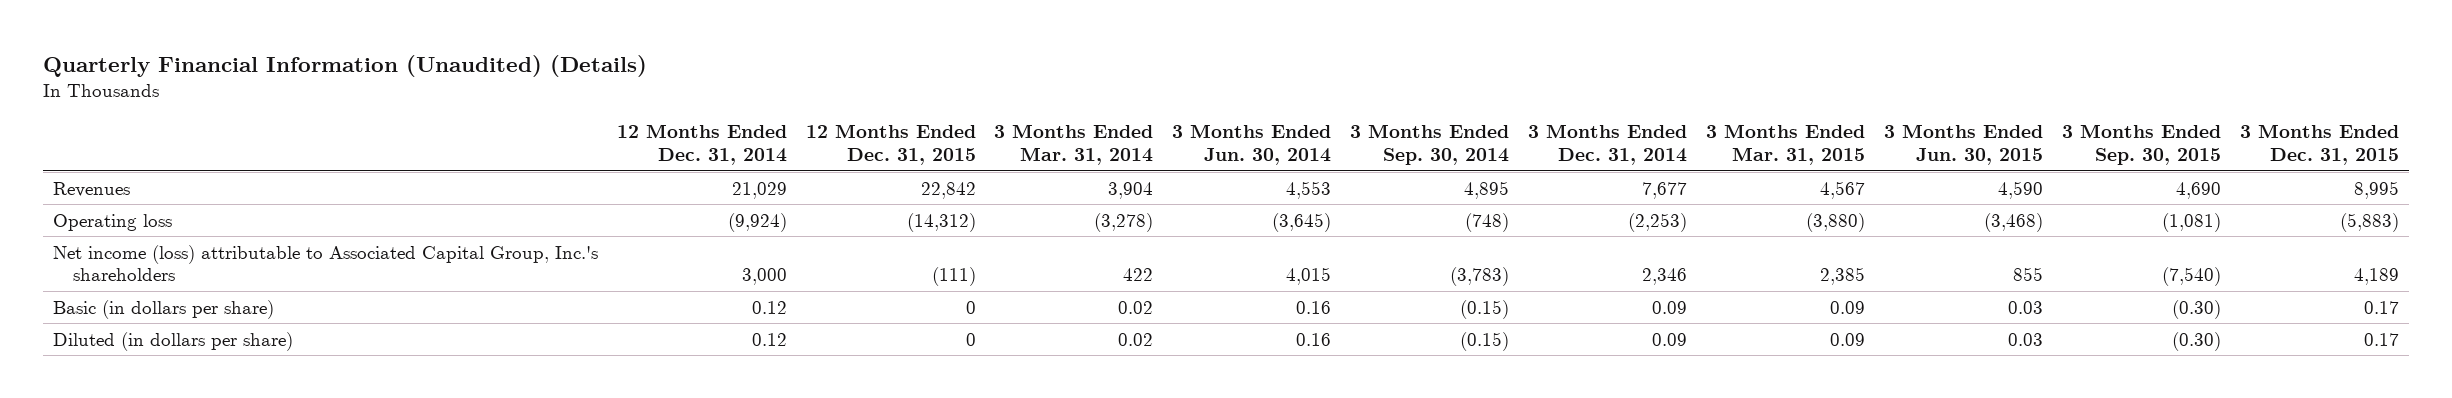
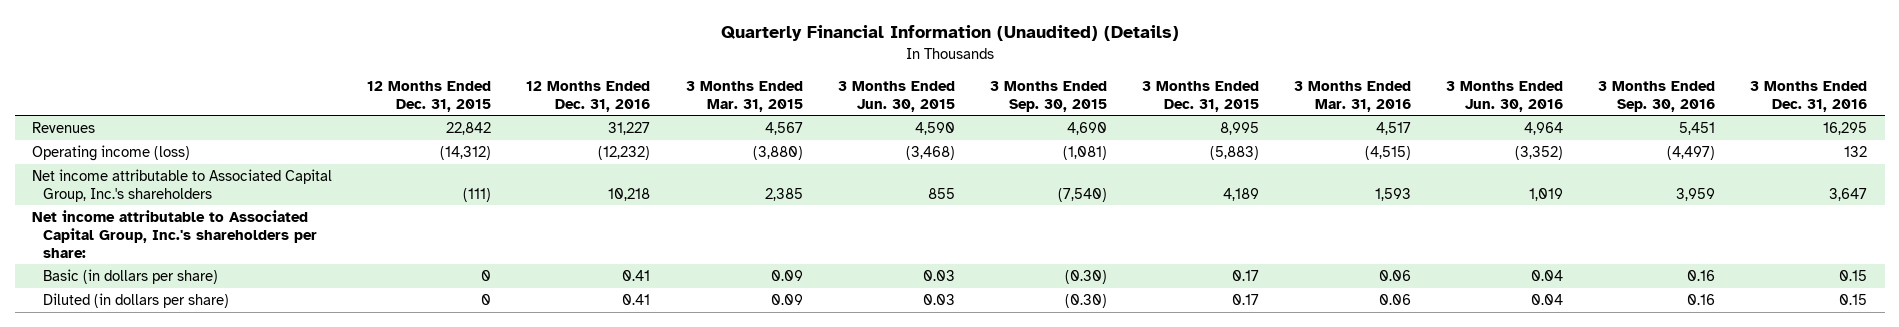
[616,124,787,166] 12 Months Ended Dec. 31, 2014 -> none
[994,124,1154,166] 3 Months Ended Mar. 31, 2014 -> none
[1172,124,1332,166] 3 Months Ended Jun. 30, 2014 -> none
[1350,124,1510,166] 3 Months Ended Sep. 30, 2014 -> none
[1528,124,1688,166] 3 Months Ended Dec. 31, 2014 -> none
none -> [526,80,651,112] 12 Months Ended Dec. 31, 2016
none -> [1293,80,1411,112] 3 Months Ended Mar. 31, 2016
none -> [1445,80,1563,112] 3 Months Ended Jun. 30, 2016
none -> [1598,80,1716,112] 3 Months Ended Sep. 30, 2016
none -> [1750,80,1868,112] 3 Months Ended Dec. 31, 2016
[52,213,172,231] Operating loss -> [32,144,191,161] Operating income (loss)
[52,244,598,282] Net income (loss) attributable to Associated Capital Group, Inc.'s shareholders -> [32,168,333,202] Net income attributable to Associated Capital Group, Inc.'s shareholders
none -> [32,209,318,258] Net income attributable to Associated Capital Group, Inc.'s shareholders per share:

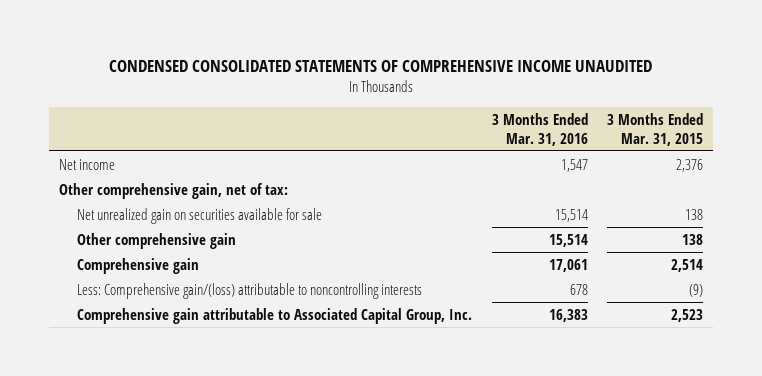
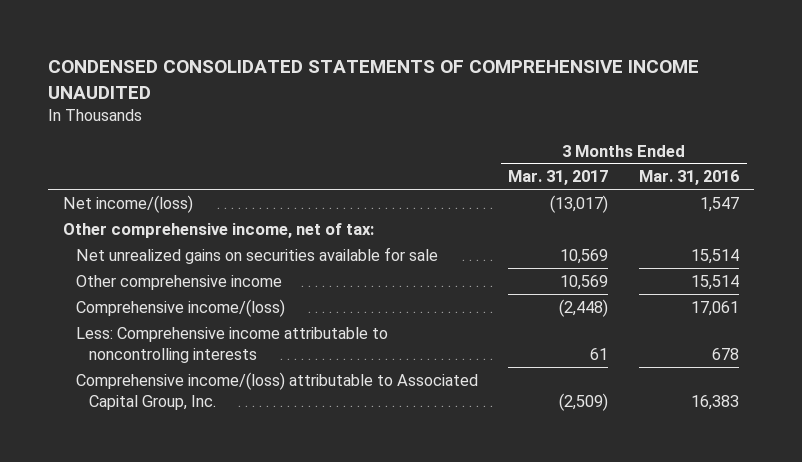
[607,113,704,146] 3 Months Ended Mar. 31, 2015 -> none
none -> [508,170,609,186] Mar. 31, 2017
[58,158,115,170] Net income -> [63,194,194,213] Net income/(loss)
[58,182,288,199] Other comprehensive gain, net of tax: -> [63,222,375,238] Other comprehensive income, net of tax:
[77,207,323,224] Net unrealized gain on securities available for sale -> [75,246,438,264] Net unrealized gains on securities available for sale
[77,232,237,249] Other comprehensive gain -> [75,274,282,290] Other comprehensive income
[77,257,200,274] Comprehensive gain -> [75,298,285,317] Comprehensive income/(loss)
[77,282,423,299] Less: Comprehensive gain/(loss) attributable to noncontrolling interests -> [75,326,388,363] Less: Comprehensive income attributable to noncontrolling interests
[77,307,473,324] Comprehensive gain attributable to Associated Capital Group, Inc. -> [75,371,478,410] Comprehensive income/(loss) attributable to Associated Capital Group, Inc.

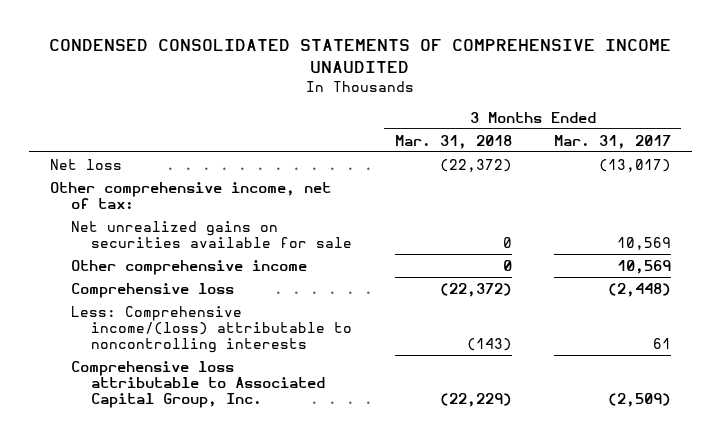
[639,170,740,186] Mar. 31, 2016 -> none
none -> [394,134,512,149] Mar. 31, 2018
[63,194,194,213] Net income/(loss) -> [50,158,123,170] Net loss
[75,298,285,317] Comprehensive income/(loss) -> [70,282,234,298] Comprehensive loss
[75,326,388,363] Less: Comprehensive income attributable to noncontrolling interests -> [70,305,353,354] Less: Comprehensive income/(loss) attributable to noncontrolling interests
[75,371,478,410] Comprehensive income/(loss) attributable to Associated Capital Group, Inc. -> [70,360,326,409] Comprehensive loss attributable to Associated Capital Group, Inc.

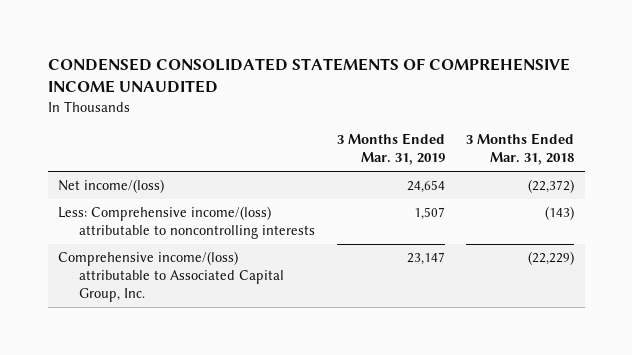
[553,134,671,149] Mar. 31, 2017 -> none
none -> [336,133,445,166] 3 Months Ended Mar. 31, 2019
[50,181,332,210] Other comprehensive income, net of tax: -> none
[70,220,353,249] Net unrealized gains on securities available for sale -> none
[70,259,307,275] Other comprehensive income -> none
[70,282,234,298] Comprehensive loss -> none
[50,158,123,170] Net loss -> [58,179,165,194] Net income/(loss)
[70,360,326,409] Comprehensive loss attributable to Associated Capital Group, Inc. -> [58,251,285,302] Comprehensive income/(loss) attributable to Associated Capital Group, Inc.

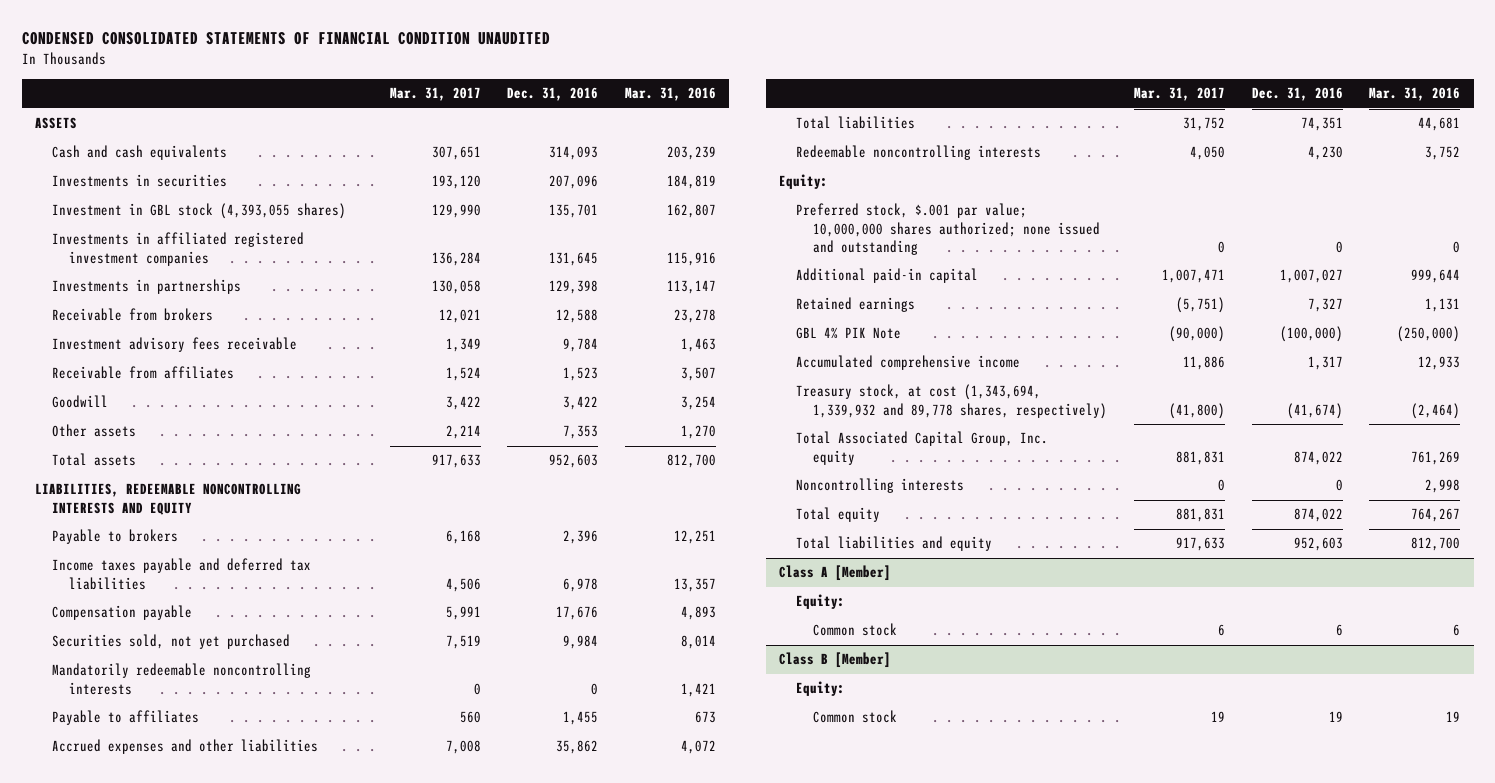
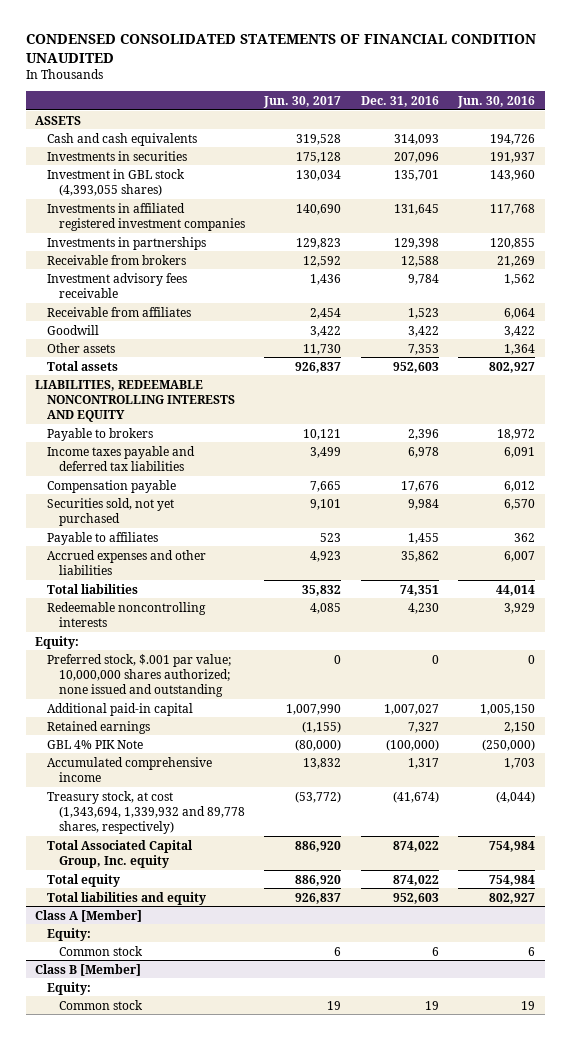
[389,87,481,102] Mar. 31, 2017 -> none
[624,87,716,102] Mar. 31, 2016 -> none
none -> [263,95,342,108] Jun. 30, 2017
none -> [457,95,536,108] Jun. 30, 2016
[51,663,311,695] Mandatorily redeemable noncontrolling interests -> none
[796,478,965,494] Noncontrolling interests -> none

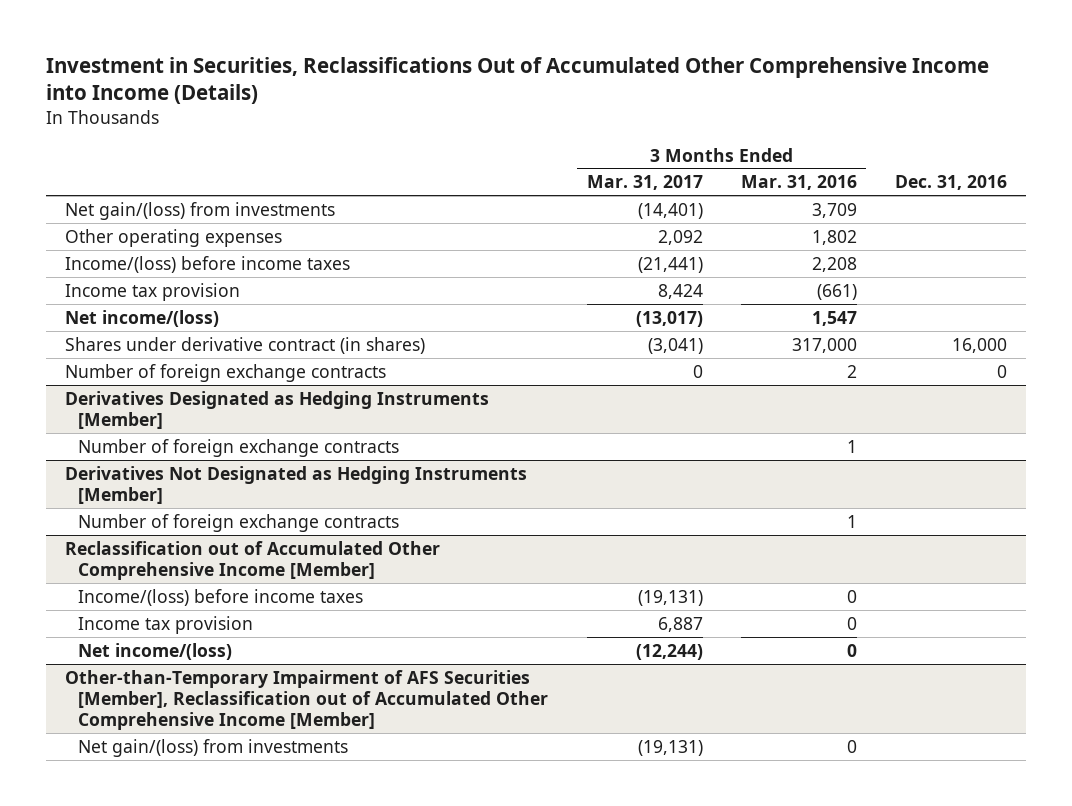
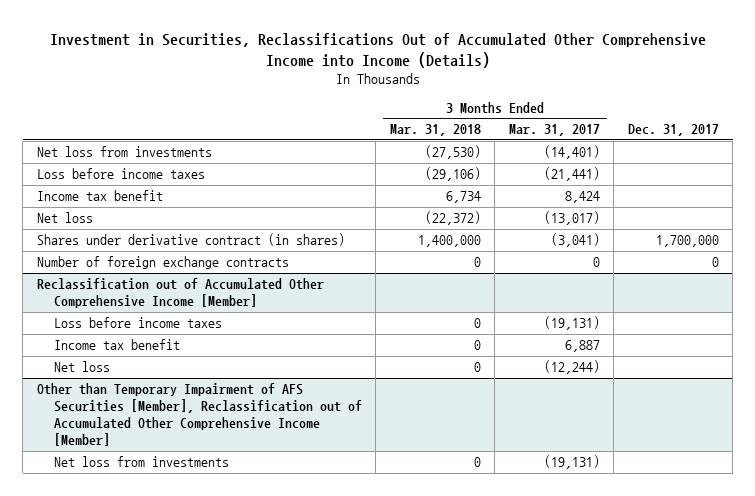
[740,175,857,191] Mar. 31, 2016 -> none
[895,175,1008,191] Dec. 31, 2016 -> none
none -> [389,124,481,137] Mar. 31, 2018
none -> [627,124,719,137] Dec. 31, 2017
[64,228,282,247] Other operating expenses -> none
[64,201,335,220] Net gain/(loss) from investments -> [36,146,212,158] Net loss from investments
[64,255,350,273] Income/(loss) before income taxes -> [36,168,205,180] Loss before income taxes
[64,282,240,301] Income tax provision -> [36,190,163,202] Income tax benefit
[64,309,219,327] Net income/(loss) -> [36,212,93,224] Net loss
[64,390,489,429] Derivatives Designated as Hedging Instruments [Member] -> none
[78,438,400,457] Number of foreign exchange contracts -> none
[64,465,527,504] Derivatives Not Designated as Hedging Instruments [Member] -> none
[78,513,400,532] Number of foreign exchange contracts -> none
[78,588,364,606] Income/(loss) before income taxes -> [53,317,222,329] Loss before income taxes
[78,615,254,634] Income tax provision -> [53,339,180,351] Income tax benefit
[78,642,233,660] Net income/(loss) -> [53,361,110,373] Net loss
[64,669,549,730] Other-than-Temporary Impairment of AFS Securities [Member], Reclassification out of Accumulated Other Comprehensive Income [Member] -> [36,383,362,447] Other than Temporary Impairment of AFS Securities [Member], Reclassification out of Accumulated Other Comprehensive Income [Member]
[78,738,349,757] Net gain/(loss) from investments -> [53,456,229,468] Net loss from investments

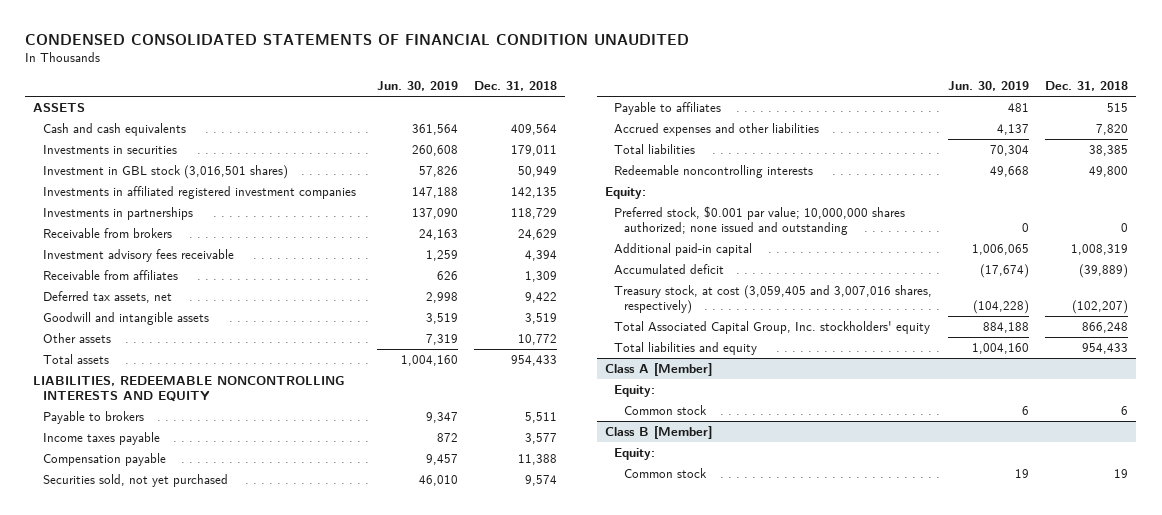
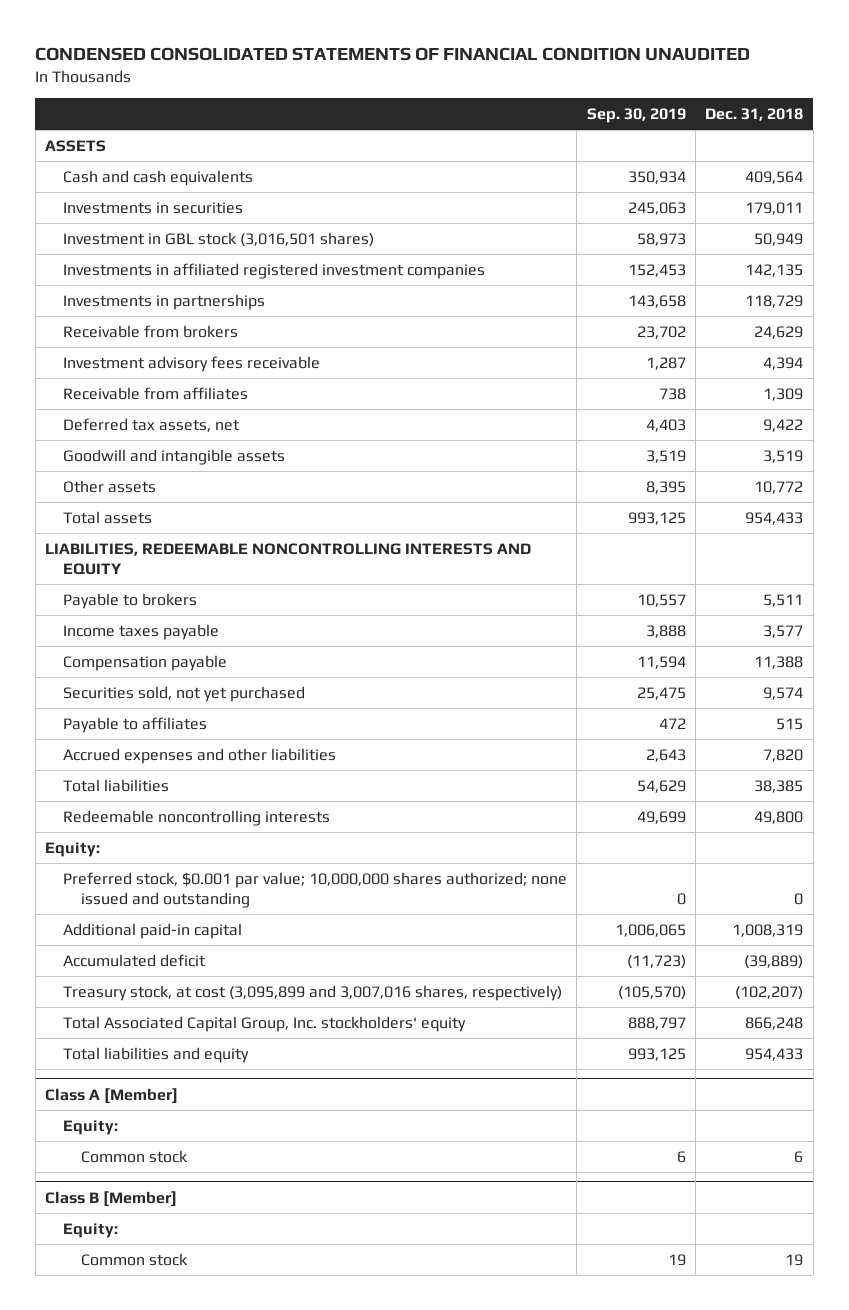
[376,81,458,92] Jun. 30, 2019 -> none
none -> [586,107,686,123] Sep. 30, 2019
[614,284,933,315] Treasury stock, at cost (3,059,405 and 3,007,016 shares, respectively) -> [62,984,562,1001] Treasury stock, at cost (3,095,899 and 3,007,016 shares, respectively)

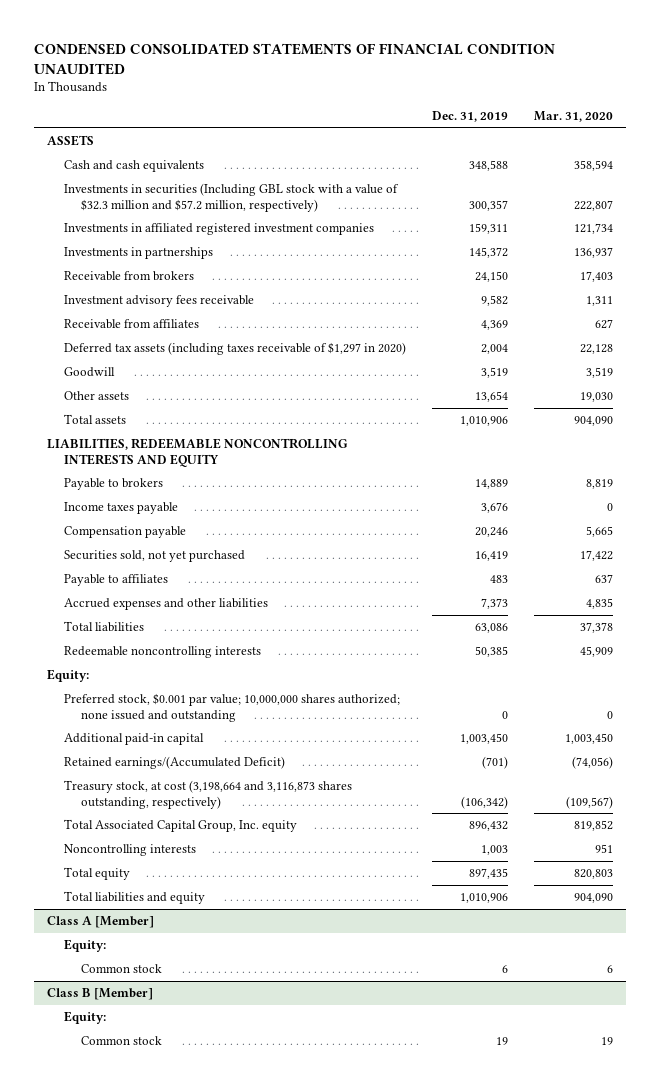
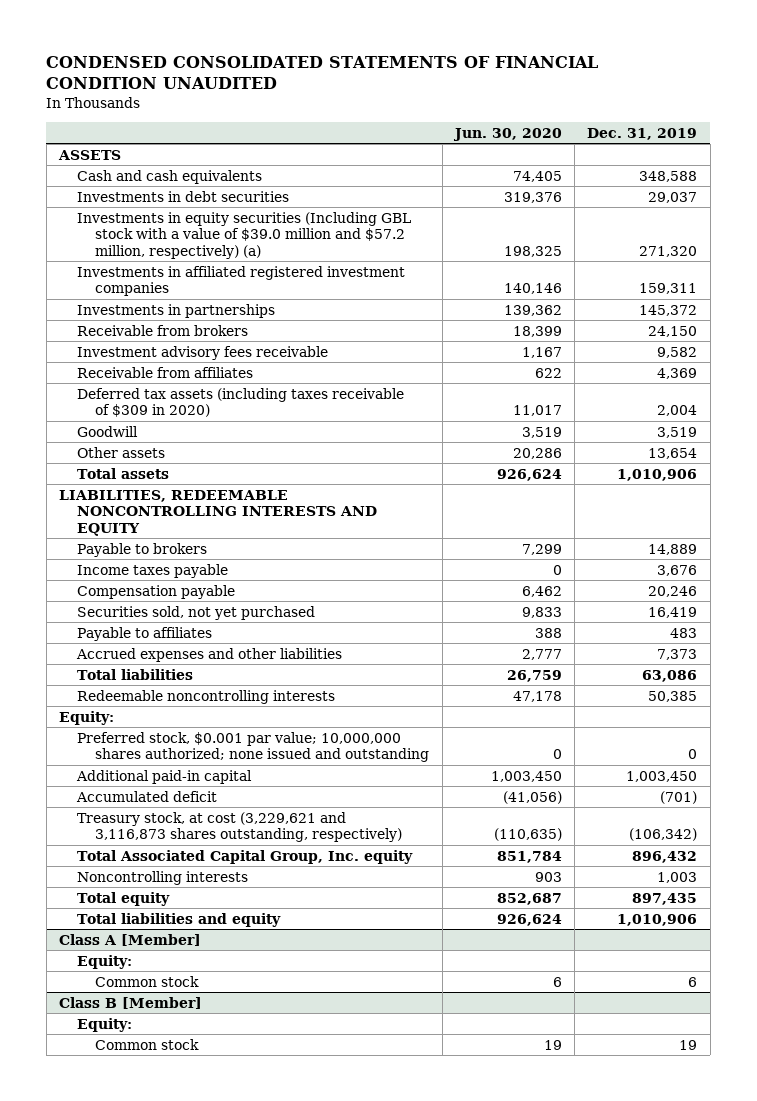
[533,110,613,122] Mar. 31, 2020 -> none
none -> [452,127,562,141] Jun. 30, 2020
none -> [77,190,290,202] Investments in debt securities
[63,183,399,212] Investments in securities (Including GBL stock with a value of $32.3 million and $57.2 million, respectively) -> [77,211,412,259] Investments in equity securities (Including GBL stock with a value of $39.0 million and $57.2 million, respectively) (a)
[468,199,508,211] 300,357 -> [639,245,698,257] 271,320
[63,342,406,356] Deferred tax assets (including taxes receivable of $1,297 in 2020) -> [77,387,405,418] Deferred tax assets (including taxes receivable of $309 in 2020)
[63,756,285,770] Retained earnings/(Accumulated Deficit) -> [76,790,218,802] Accumulated deficit
[63,780,352,809] Treasury stock, at cost (3,198,664 and 3,116,873 shares outstanding, respectively) -> [77,811,403,843] Treasury stock, at cost (3,229,621 and 3,116,873 shares outstanding, respectively)

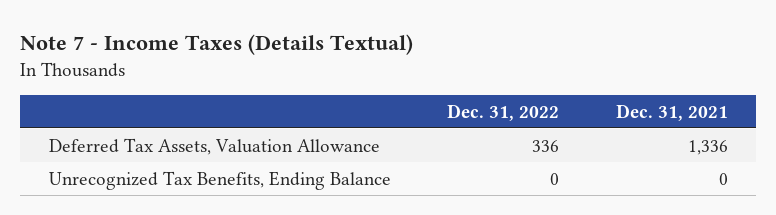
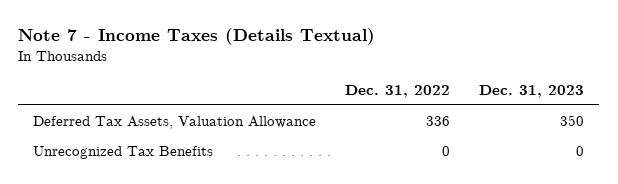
[615,103,728,121] Dec. 31, 2021 -> none
none -> [479,85,585,99] Dec. 31, 2023
[48,170,391,190] Unrecognized Tax Benefits, Ending Balance -> [33,145,214,159] Unrecognized Tax Benefits

